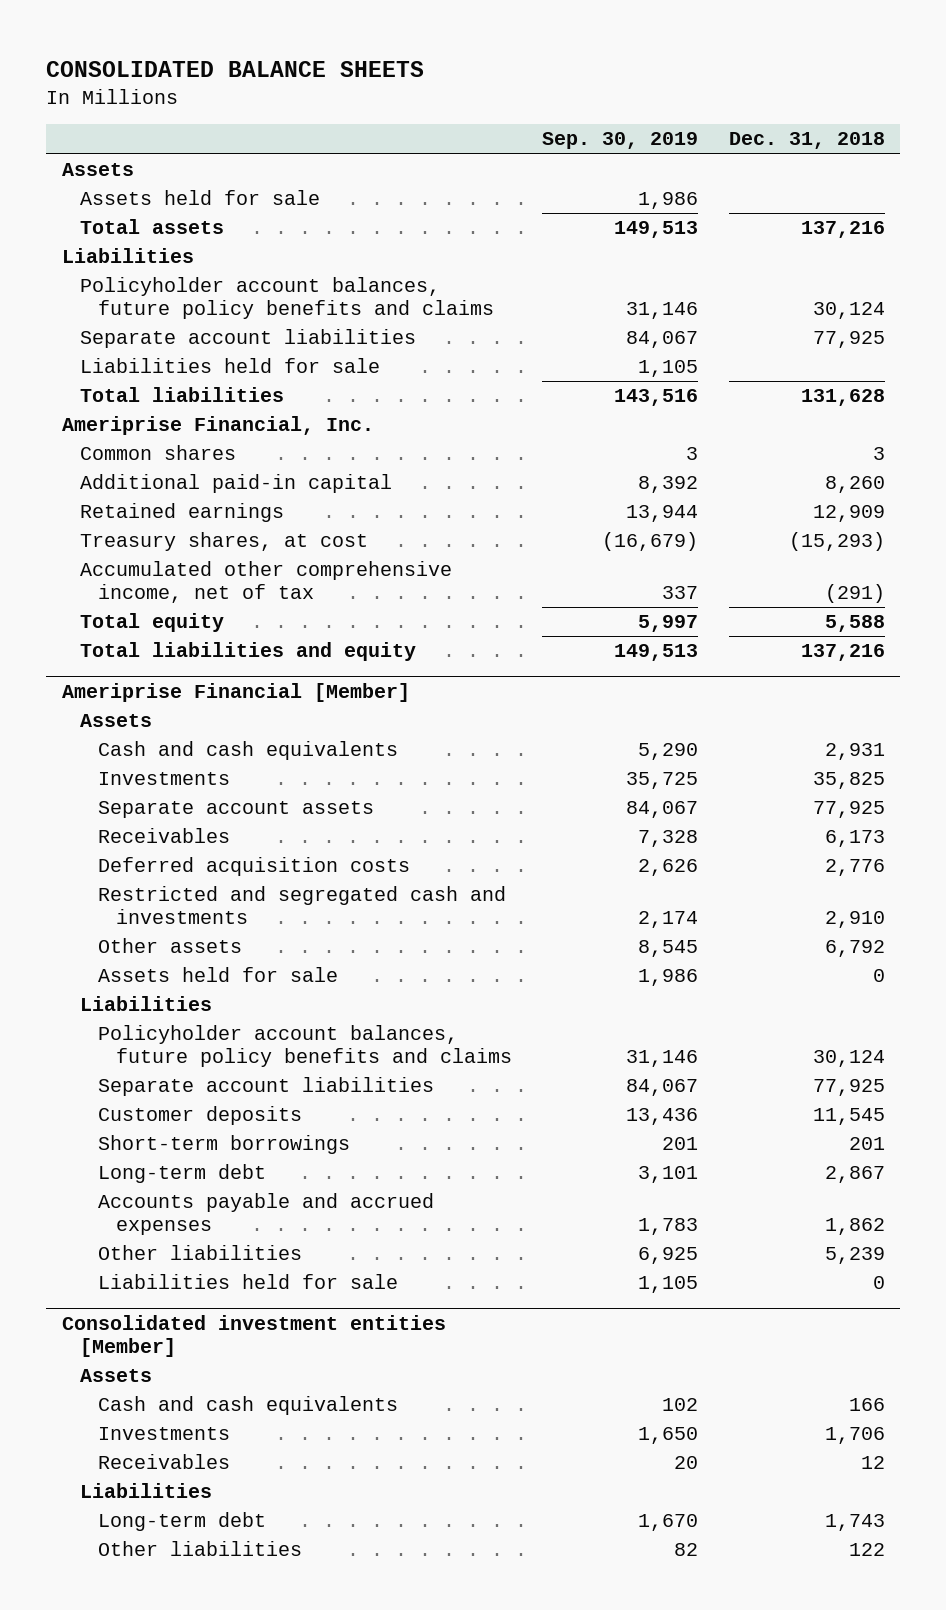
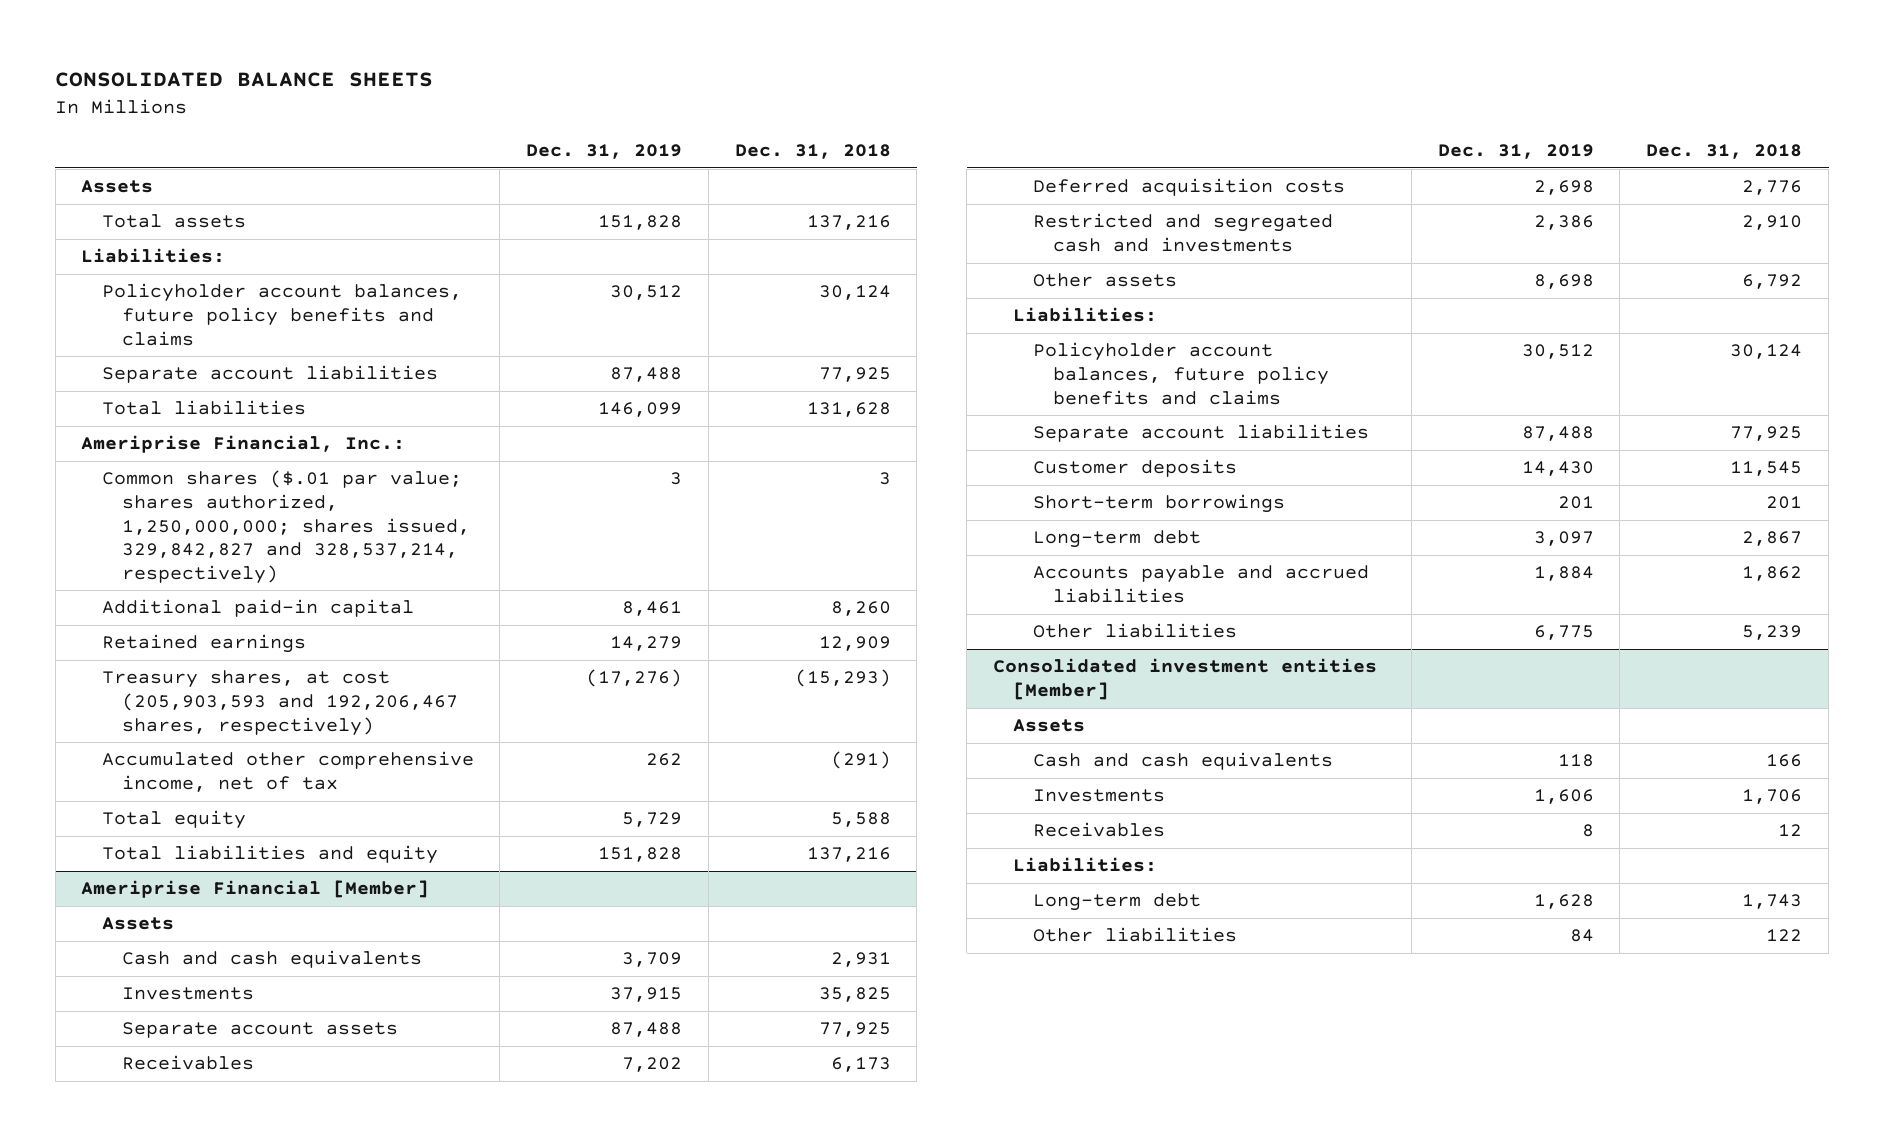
[542,132,699,150] Sep. 30, 2019 -> none
none -> [526,144,683,160] Dec. 31, 2019
[79,190,320,206] Assets held for sale -> none
[61,248,194,264] Liabilities -> [81,248,226,264] Liabilities:
[79,358,380,374] Liabilities held for sale -> none
[61,416,374,436] Ameriprise Financial, Inc. -> [81,435,406,454] Ameriprise Financial, Inc.:
[79,445,236,461] Common shares -> [101,470,470,584] Common shares ($.01 par value; shares authorized, 1,250,000,000; shares issued, 329,842,827 and 328,537,214, respectively)
[79,532,368,552] Treasury shares, at cost -> [101,670,458,736] Treasury shares, at cost (205,903,593 and 192,206,467 shares, respectively)
[97,967,338,983] Assets held for sale -> none
[79,996,212,1012] Liabilities -> [1013,307,1158,323] Liabilities:
[97,1193,434,1236] Accounts payable and accrued expenses -> [1033,565,1370,603] Accounts payable and accrued liabilities
[97,1274,398,1290] Liabilities held for sale -> none
[79,1483,212,1499] Liabilities -> [1013,857,1158,873] Liabilities:

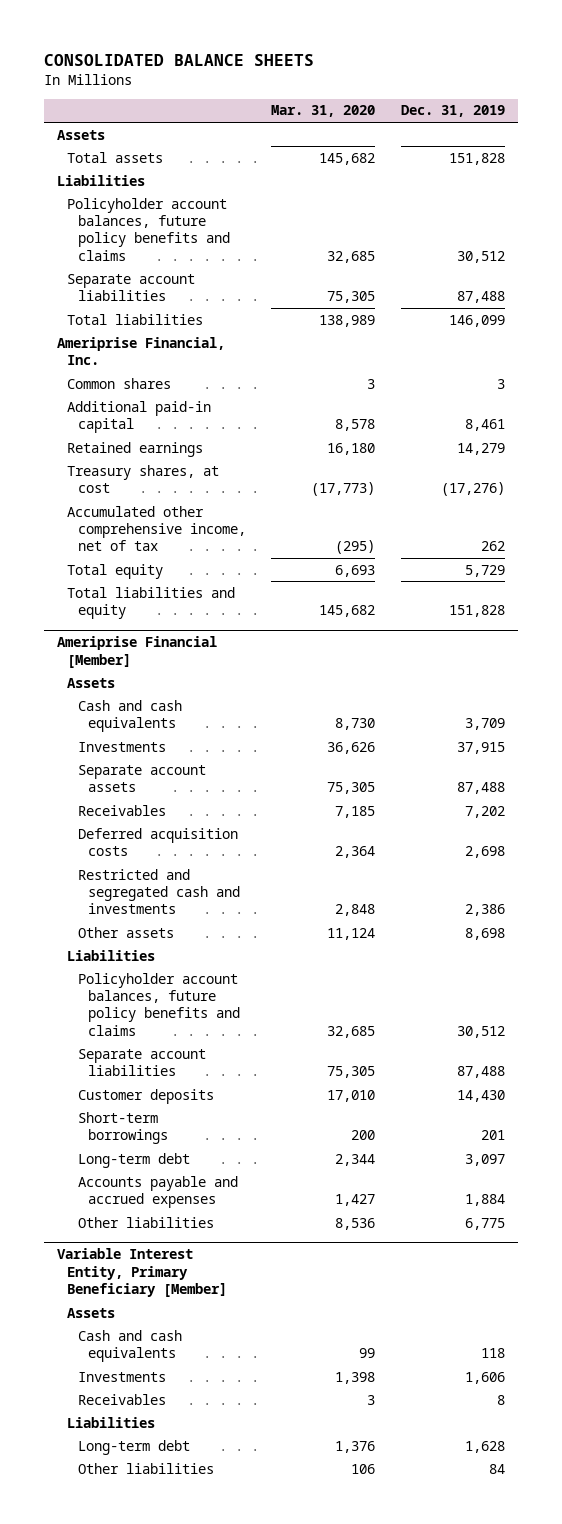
[734,144,891,160] Dec. 31, 2018 -> none
none -> [271,105,376,118] Mar. 31, 2020
[81,248,226,264] Liabilities: -> [56,174,145,186] Liabilities
[81,435,406,454] Ameriprise Financial, Inc.: -> [56,336,225,366] Ameriprise Financial, Inc.
[101,470,470,584] Common shares ($.01 par value; shares authorized, 1,250,000,000; shares issued, 329,842,827 and 328,537,214, respectively) -> [67,377,172,389] Common shares
[101,670,458,736] Treasury shares, at cost (205,903,593 and 192,206,467 shares, respectively) -> [67,464,220,494] Treasury shares, at cost
[1013,307,1158,323] Liabilities: -> [67,949,156,961] Liabilities
[1033,565,1370,603] Accounts payable and accrued liabilities -> [77,1175,238,1209] Accounts payable and accrued expenses
[992,658,1377,700] Consolidated investment entities [Member] -> none
none -> [56,1248,228,1297] Variable Interest Entity, Primary Beneficiary [Member]
[1013,857,1158,873] Liabilities: -> [67,1416,156,1428] Liabilities

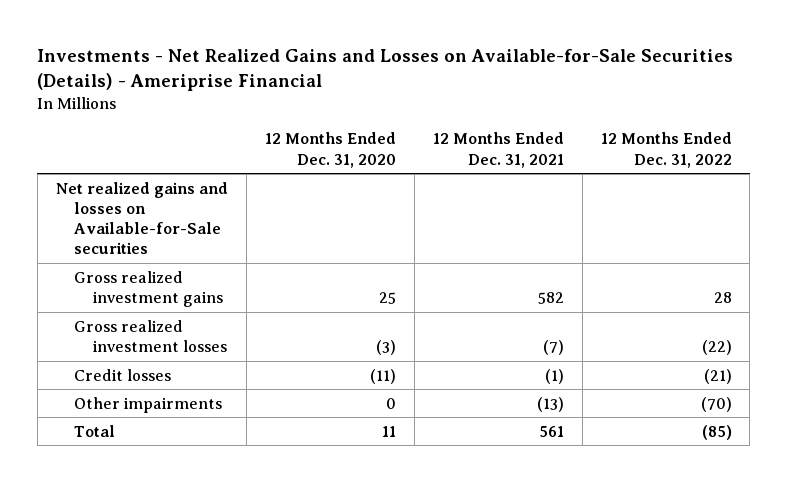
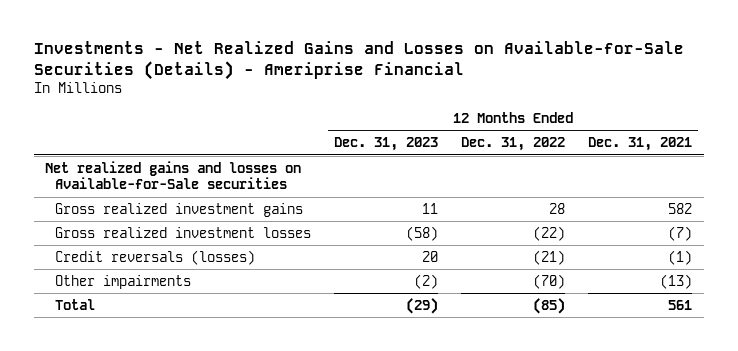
[264,132,396,168] 12 Months Ended Dec. 31, 2020 -> none
none -> [334,137,439,152] Dec. 31, 2023
[74,368,172,381] Credit losses -> [54,249,255,265] Credit reversals (losses)

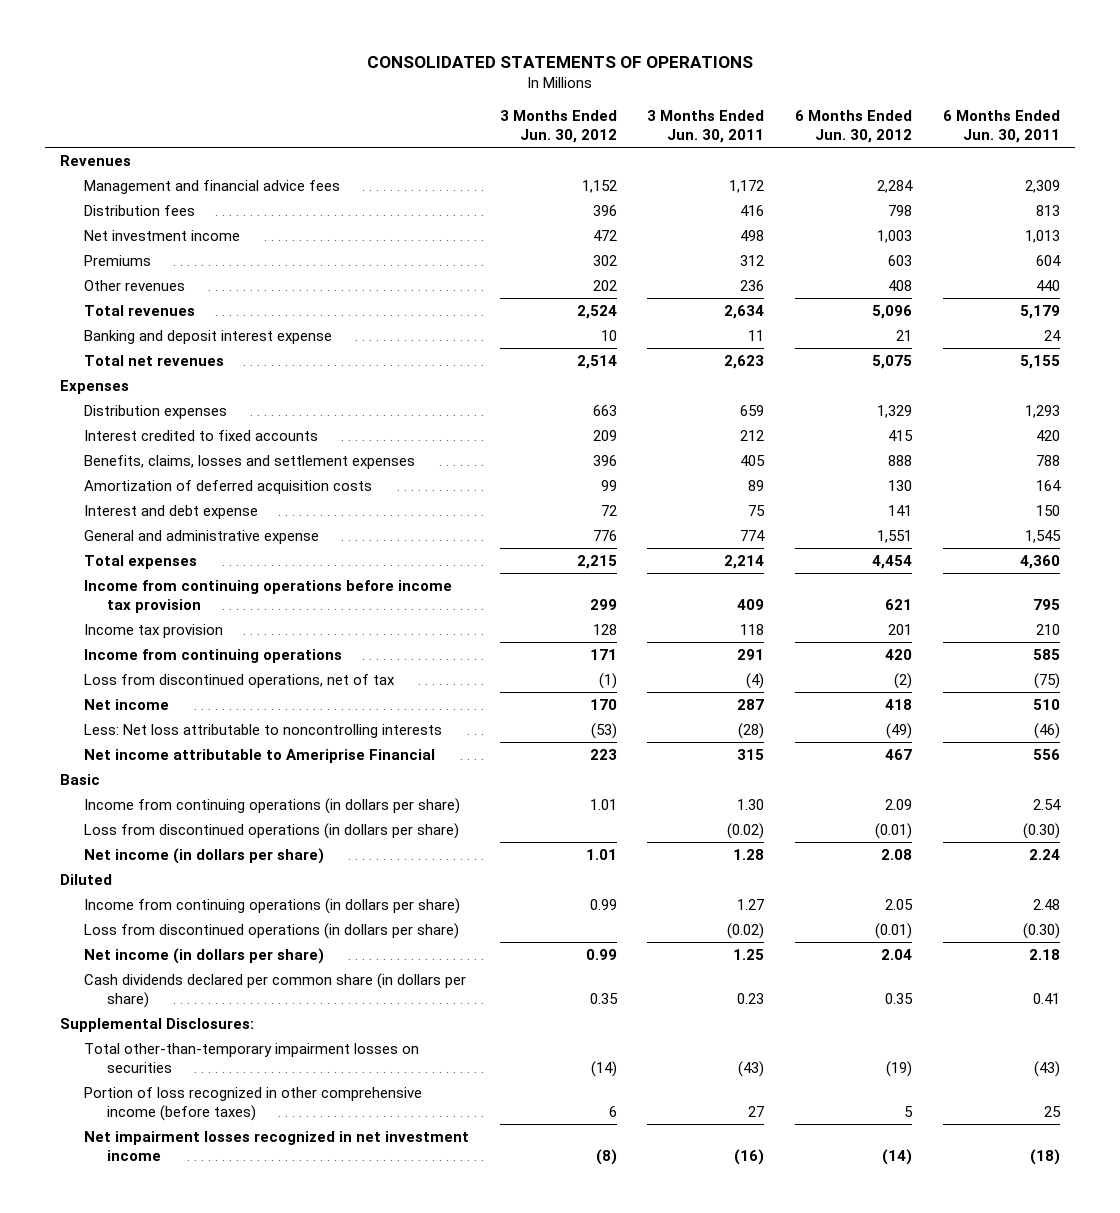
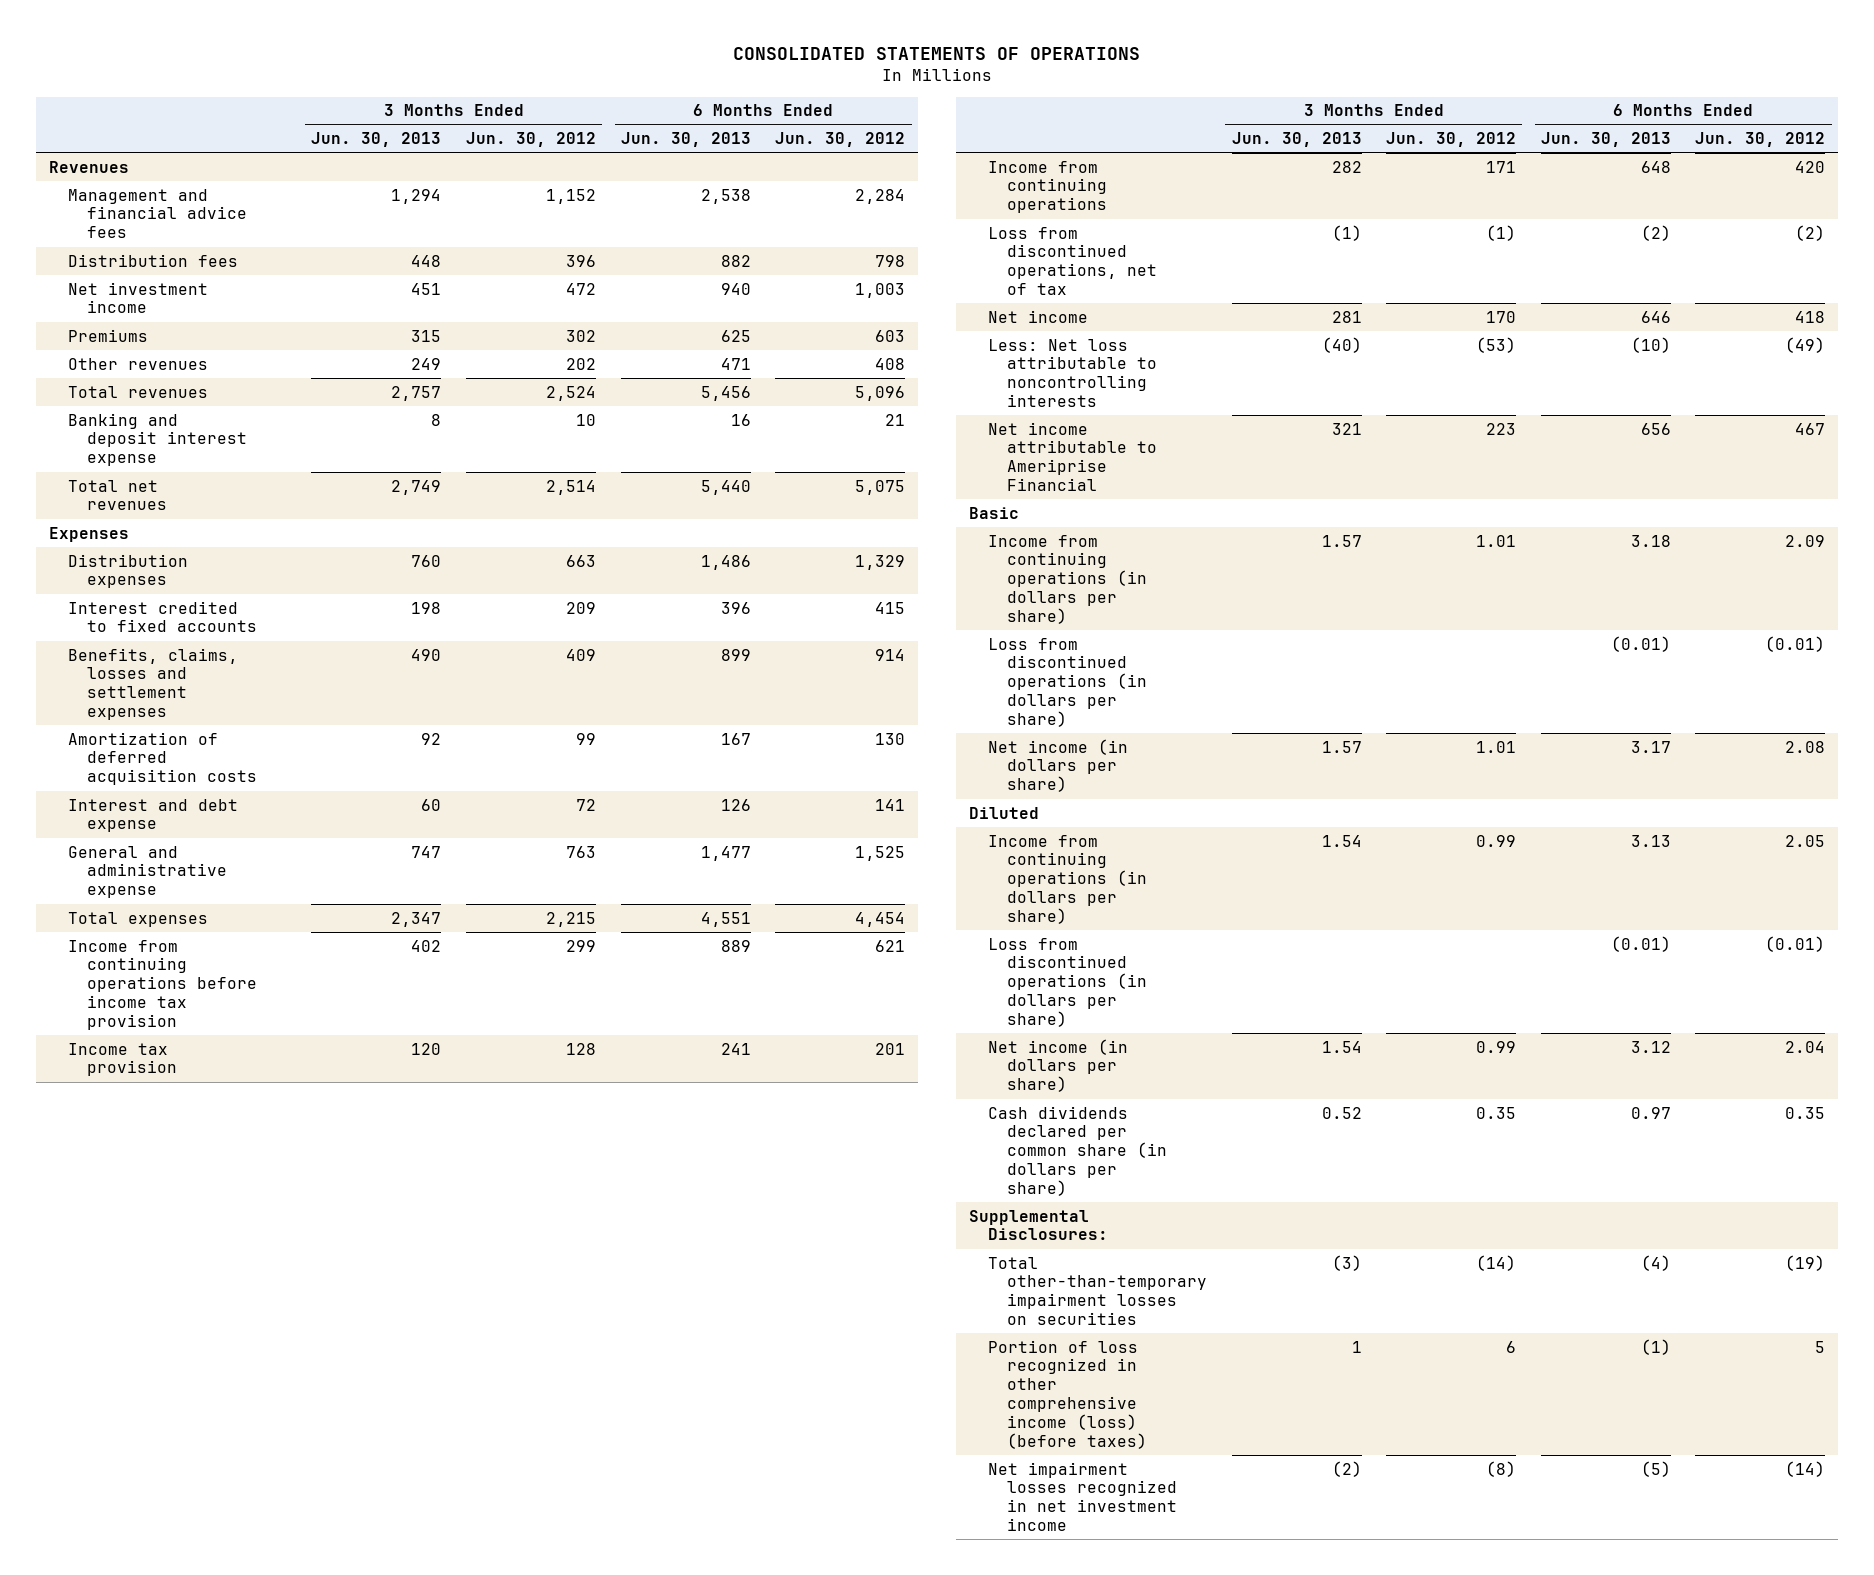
[647,109,765,144] 3 Months Ended Jun. 30, 2011 -> none
[943,109,1061,144] 6 Months Ended Jun. 30, 2011 -> none
none -> [311,132,442,148] Jun. 30, 2013
none -> [620,132,751,148] Jun. 30, 2013
[592,454,617,466] 396 -> [566,648,597,661] 409
[888,454,913,466] 888 -> [875,648,906,661] 914
[592,529,617,541] 776 -> [566,845,597,858] 763
[877,529,913,543] 1,551 -> [855,845,906,861] 1,525
[83,1086,422,1121] Portion of loss recognized in other comprehensive income (before taxes) -> [987,1339,1147,1449] Portion of loss recognized in other comprehensive income (loss) (before taxes)

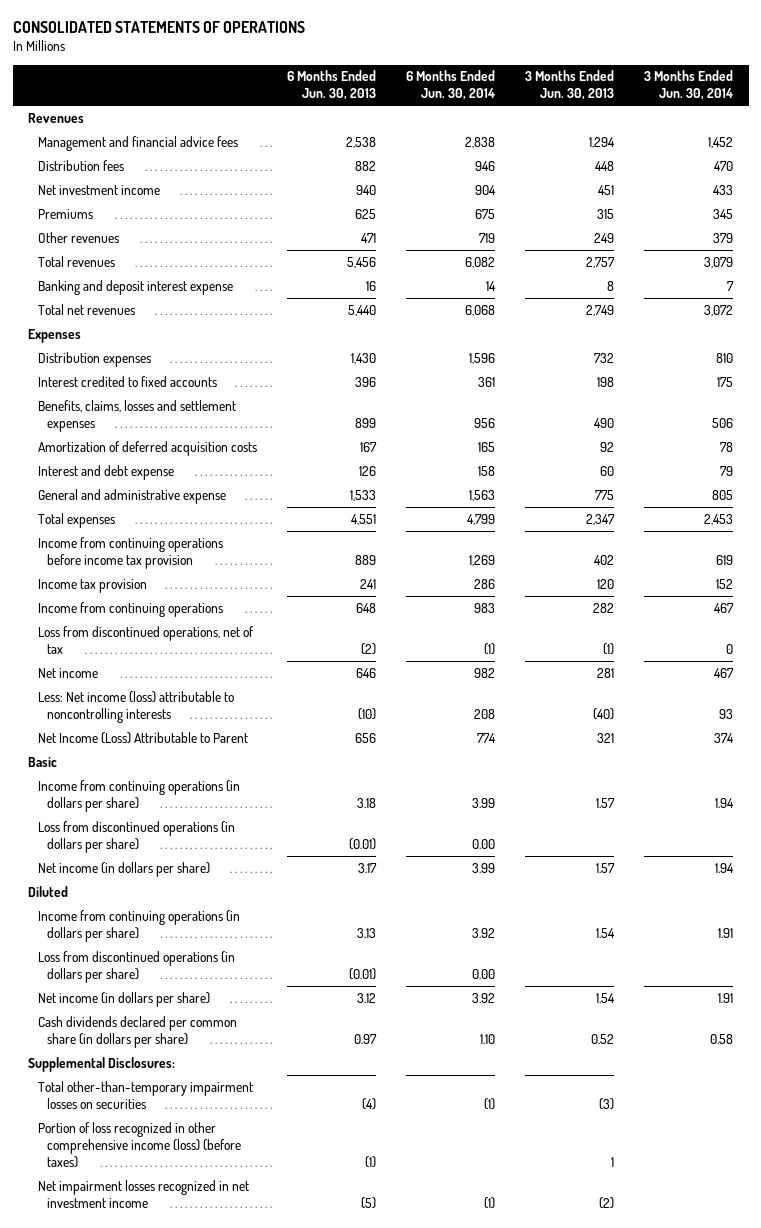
[466,132,597,148] Jun. 30, 2012 -> none
[775,132,906,148] Jun. 30, 2012 -> none
none -> [405,70,495,101] 6 Months Ended Jun. 30, 2014
none -> [644,70,734,101] 3 Months Ended Jun. 30, 2014
[411,554,442,567] 760 -> [594,352,615,363] 732
[700,554,751,570] 1,486 -> [350,352,376,364] 1,430
[411,845,442,858] 747 -> [595,489,615,500] 775
[700,845,751,861] 1,477 -> [349,489,376,501] 1,533
[987,338,1157,408] Less: Net loss attributable to noncontrolling interests -> [37,690,234,723] Less: Net income (loss) attributable to noncontrolling interests
[987,421,1157,492] Net income attributable to Ameriprise Financial -> [37,731,248,744] Net Income (Loss) Attributable to Parent

